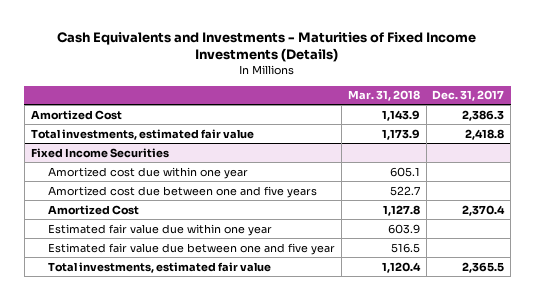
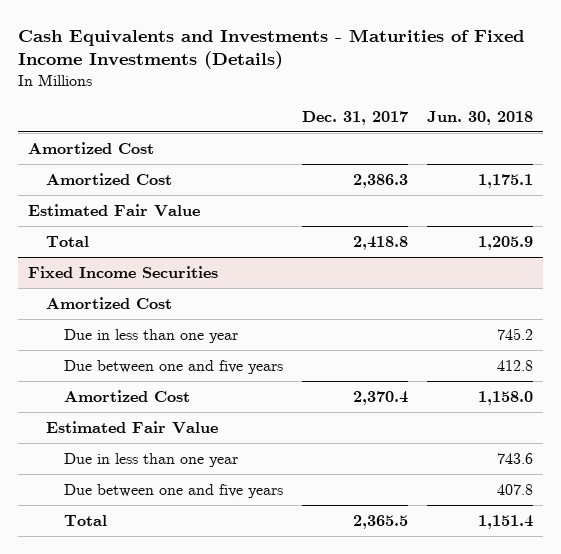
[347,90,420,102] Mar. 31, 2018 -> none
none -> [427,110,534,125] Jun. 30, 2018
none -> [27,141,154,154] Amortized Cost
none -> [27,203,200,217] Estimated Fair Value
[30,128,254,140] Total investments, estimated fair value -> [45,235,89,247] Total
none -> [45,296,172,309] Amortized Cost
[47,166,248,179] Amortized cost due within one year -> [64,328,239,343] Due in less than one year
[47,185,317,198] Amortized cost due between one and five years -> [64,359,284,374] Due between one and five years
none -> [45,420,218,434] Estimated Fair Value
[47,223,272,236] Estimated fair value due within one year -> [64,452,239,467] Due in less than one year
[47,242,335,255] Estimated fair value due between one and five year -> [64,483,284,498] Due between one and five years
[47,261,271,273] Total investments, estimated fair value -> [64,514,108,526] Total

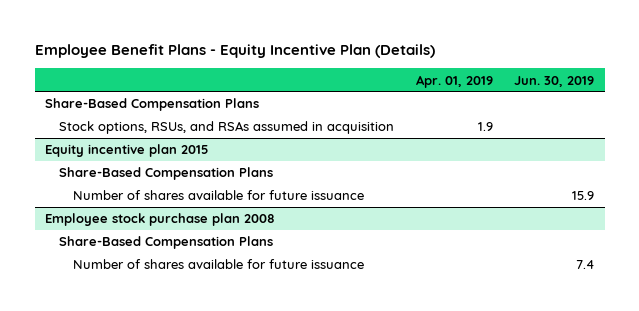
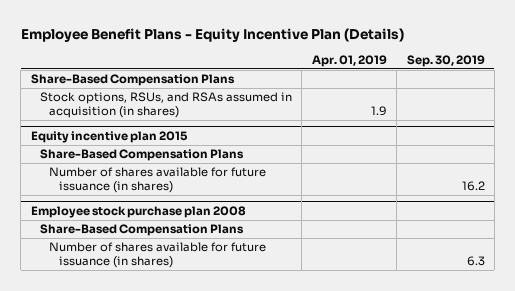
[514,75,595,87] Jun. 30, 2019 -> none
none -> [406,54,485,67] Sep. 30, 2019
[59,121,395,135] Stock options, RSUs, and RSAs assumed in acquisition -> [40,92,293,119] Stock options, RSUs, and RSAs assumed in acquisition (in shares)
[72,190,364,201] Number of shares available for future issuance -> [49,167,267,194] Number of shares available for future issuance (in shares)
[72,259,364,270] Number of shares available for future issuance -> [49,242,267,269] Number of shares available for future issuance (in shares)

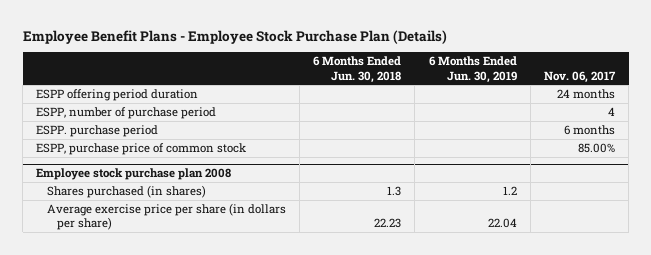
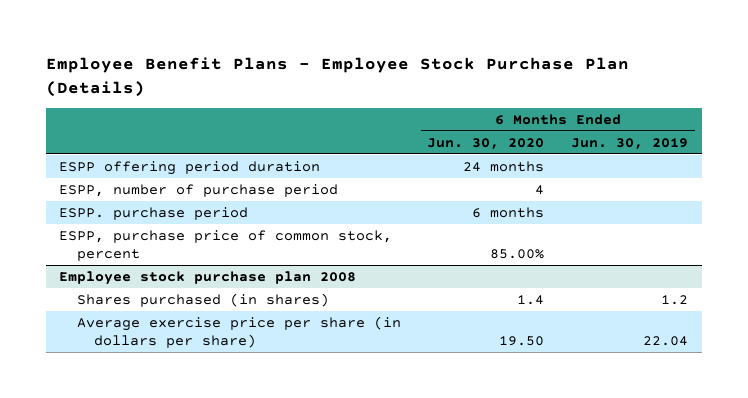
[313,56,402,83] 6 Months Ended Jun. 30, 2018 -> none
[543,70,616,83] Nov. 06, 2017 -> none
none -> [427,137,545,150] Jun. 30, 2020
[36,143,247,156] ESPP, purchase price of common stock -> [59,229,393,262] ESPP, purchase price of common stock, percent

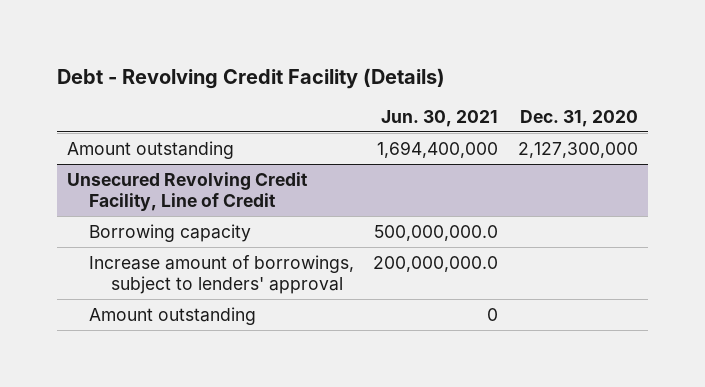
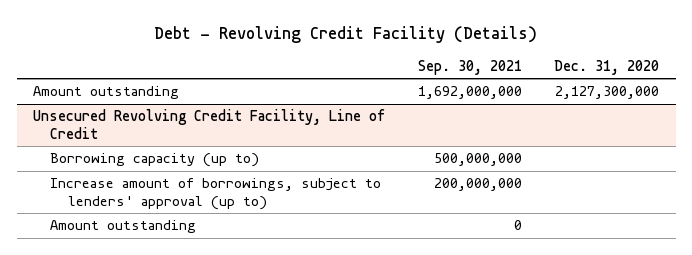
[381,109,499,127] Jun. 30, 2021 -> none
none -> [417,59,522,75] Sep. 30, 2021
[88,223,251,242] Borrowing capacity -> [50,153,260,168] Borrowing capacity (up to)
[88,254,354,295] Increase amount of borrowings, subject to lenders' approval -> [50,178,382,210] Increase amount of borrowings, subject to lenders' approval (up to)

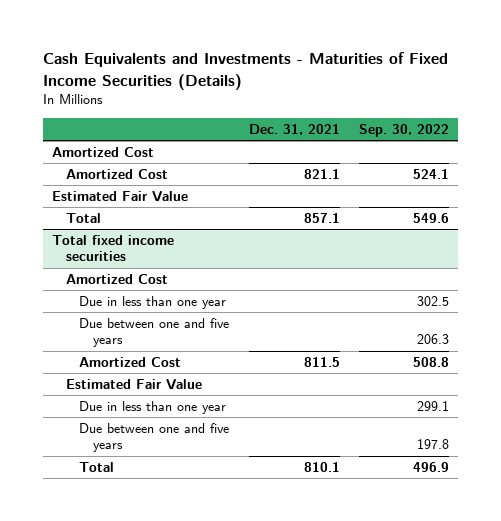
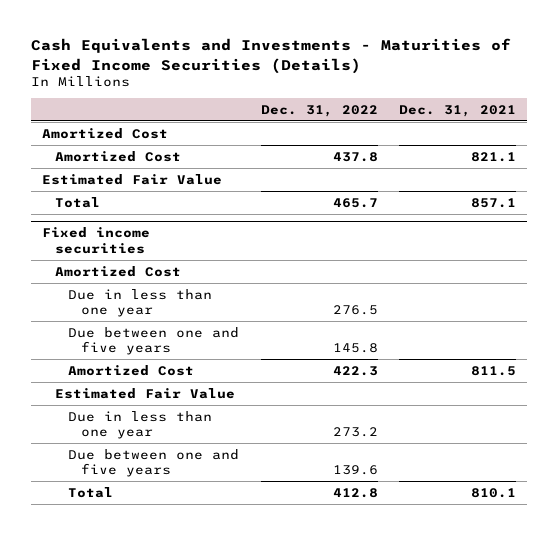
[358,124,449,138] Sep. 30, 2022 -> none
none -> [260,104,378,117] Dec. 31, 2022
[52,234,175,262] Total fixed income securities -> [42,227,151,254] Fixed income securities

